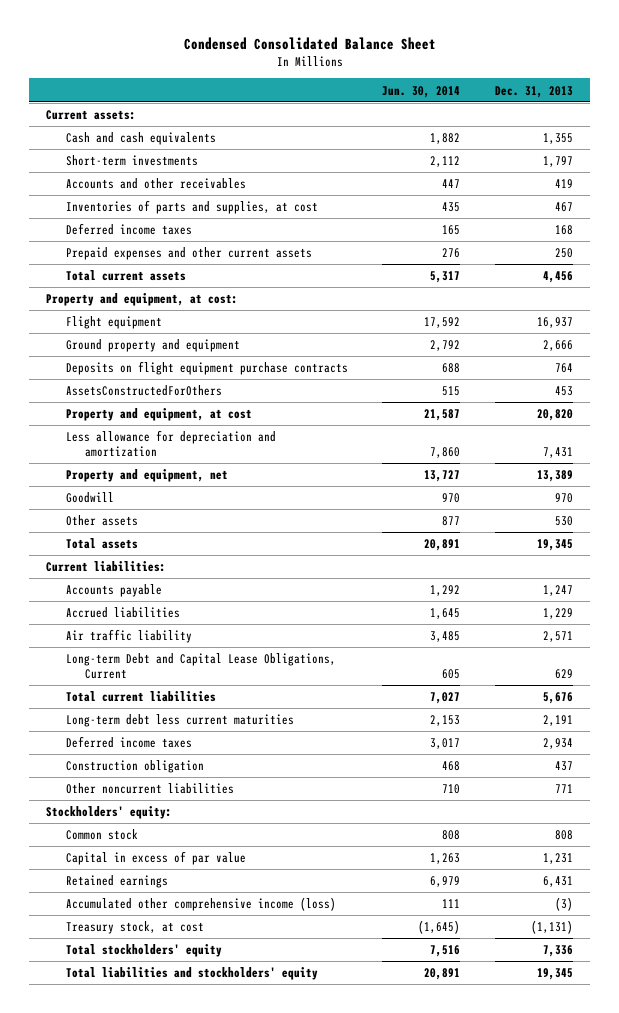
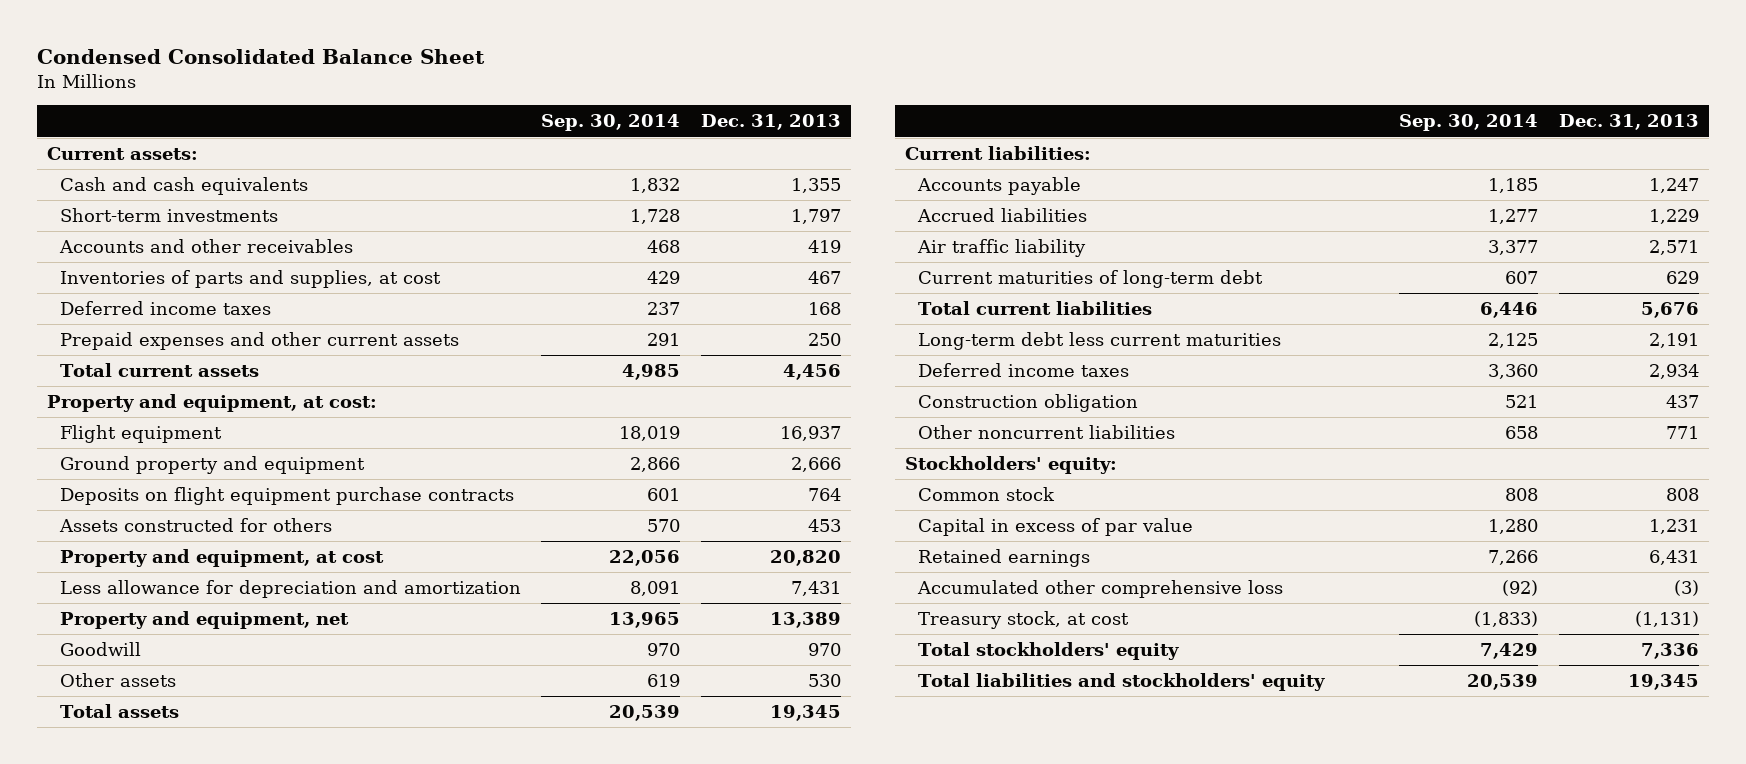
[382,85,461,98] Jun. 30, 2014 -> none
none -> [541,114,681,132] Sep. 30, 2014
[65,385,222,397] AssetsConstructedForOthers -> [58,518,332,533] Assets constructed for others
[65,653,336,680] Long-term Debt and Capital Lease Obligations, Current -> [917,270,1263,289] Current maturities of long-term debt
[65,897,336,912] Accumulated other comprehensive income (loss) -> [916,580,1283,599] Accumulated other comprehensive loss

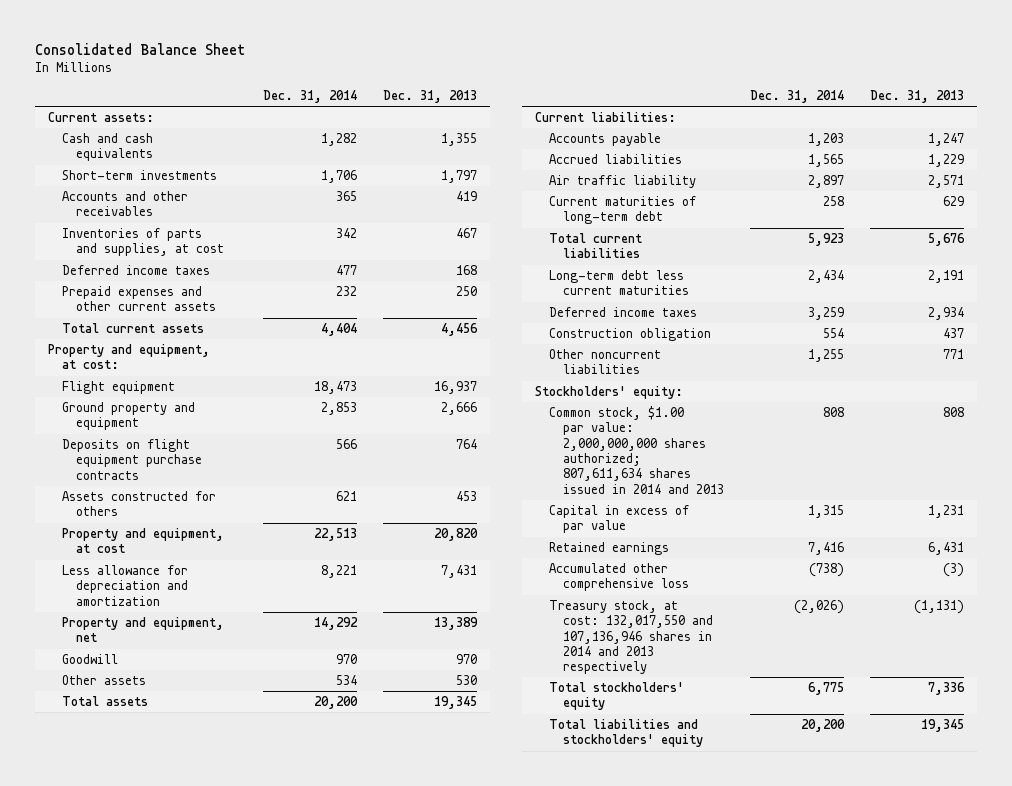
[36,49,485,65] Condensed Consolidated Balance Sheet -> [34,42,246,55] Consolidated Balance Sheet
[541,114,681,132] Sep. 30, 2014 -> none
none -> [262,90,357,104] Dec. 31, 2014
[917,487,1055,502] Common stock -> [549,406,725,494] Common stock, $1.00 par value: 2,000,000,000 shares authorized; 807,611,634 shares issued in 2014 and 2013
[917,611,1129,630] Treasury stock, at cost -> [549,600,714,675] Treasury stock, at cost: 132,017,550 and 107,136,946 shares in 2014 and 2013 respectively

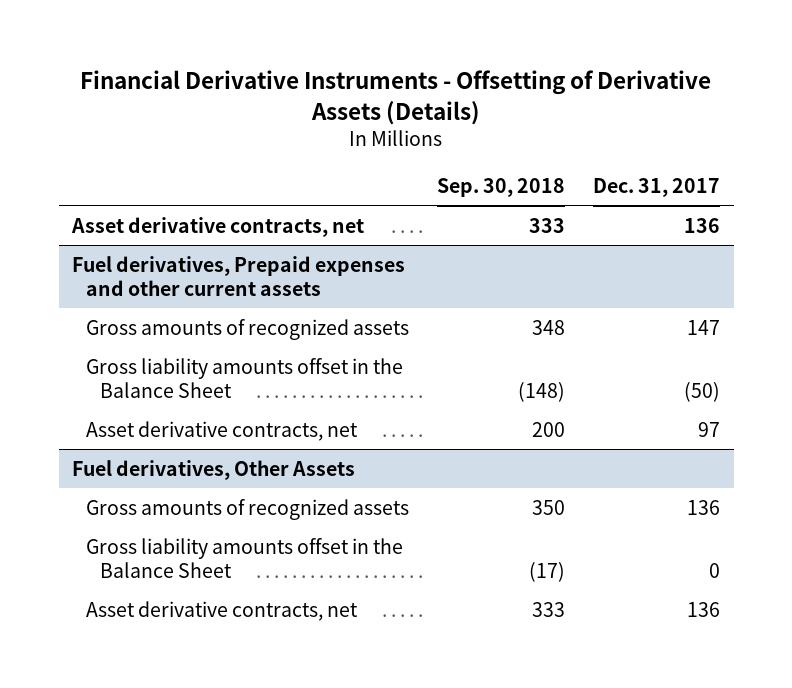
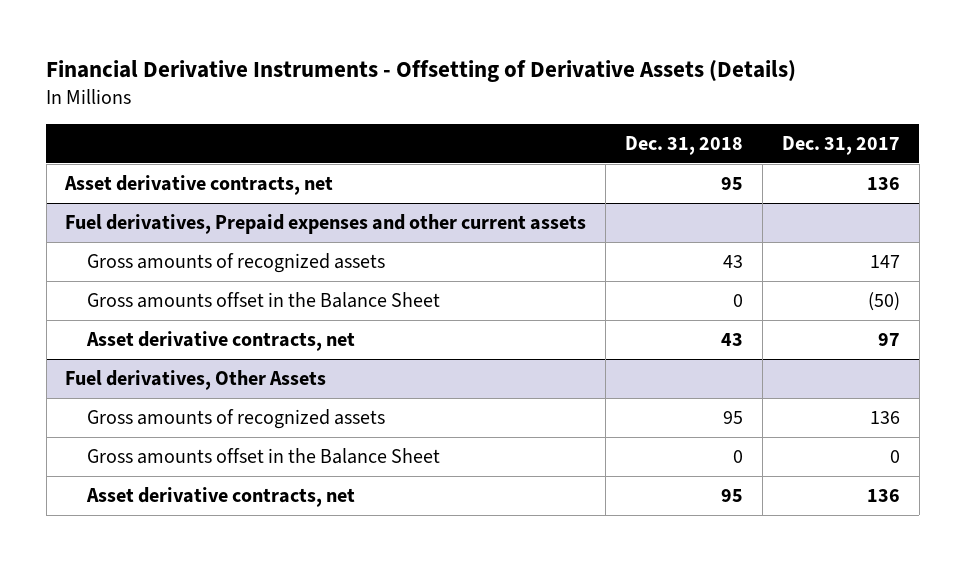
[437,177,566,197] Sep. 30, 2018 -> none
none -> [625,135,744,155] Dec. 31, 2018
[86,357,404,398] Gross liability amounts offset in the Balance Sheet -> [87,292,441,309] Gross amounts offset in the Balance Sheet
[86,537,404,578] Gross liability amounts offset in the Balance Sheet -> [87,448,441,465] Gross amounts offset in the Balance Sheet

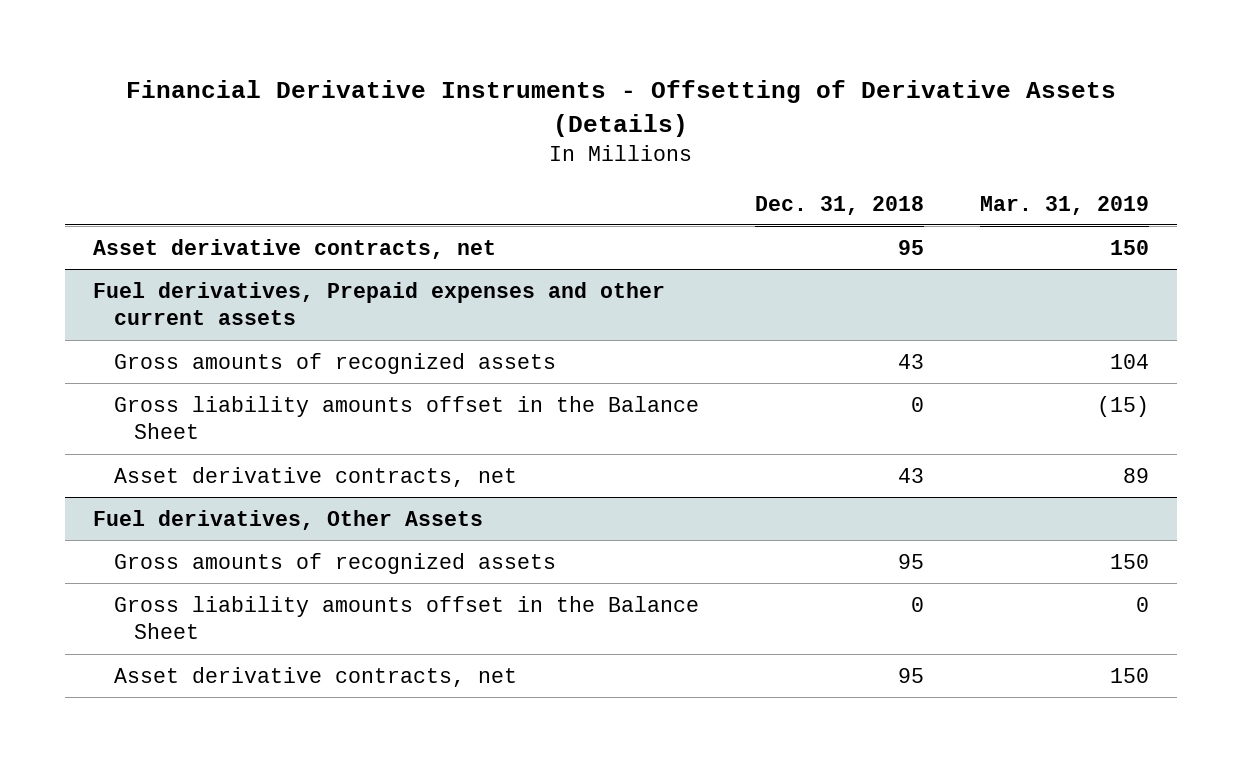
[781,135,900,155] Dec. 31, 2017 -> none
none -> [980,195,1150,215] Mar. 31, 2019
[87,292,441,309] Gross amounts offset in the Balance Sheet -> [113,395,699,440] Gross liability amounts offset in the Balance Sheet
[87,448,441,465] Gross amounts offset in the Balance Sheet -> [113,595,699,640] Gross liability amounts offset in the Balance Sheet

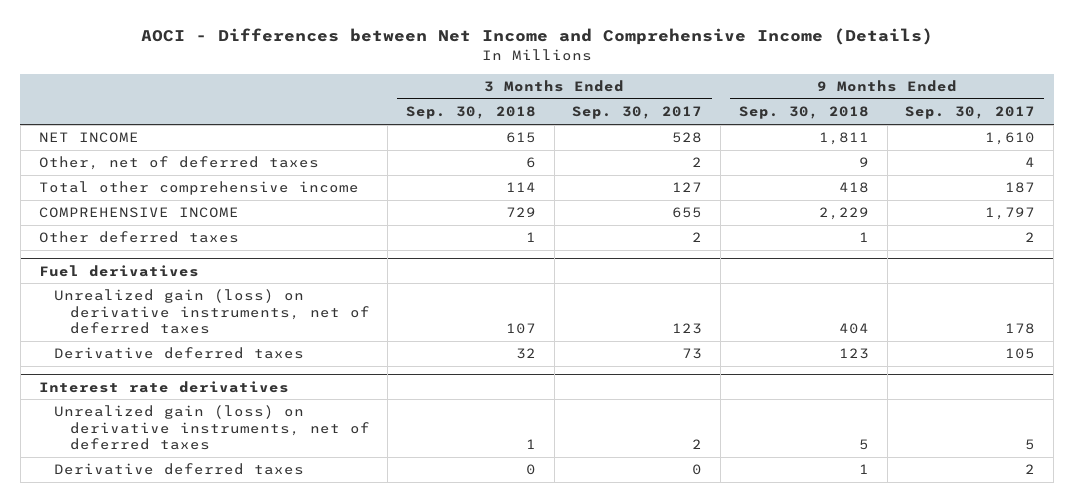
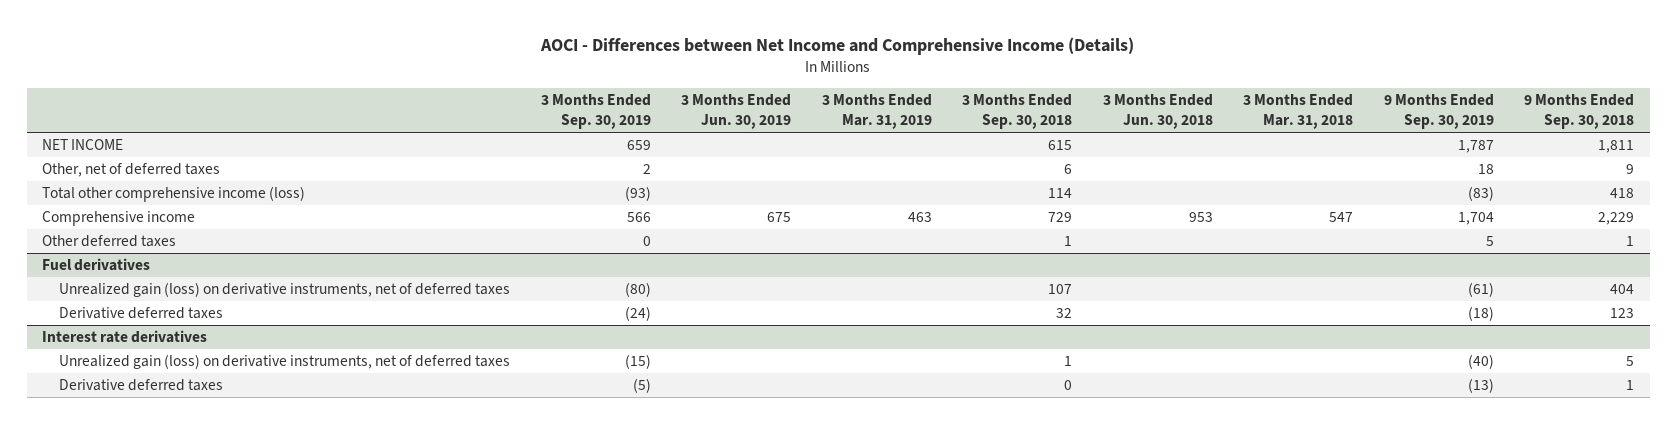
[572,106,703,120] Sep. 30, 2017 -> none
[905,106,1036,120] Sep. 30, 2017 -> none
none -> [540,94,651,130] 3 Months Ended Sep. 30, 2019
none -> [681,94,792,130] 3 Months Ended Jun. 30, 2019
none -> [821,94,932,130] 3 Months Ended Mar. 31, 2019
none -> [1102,94,1213,130] 3 Months Ended Jun. 30, 2018
none -> [1243,94,1354,130] 3 Months Ended Mar. 31, 2018
none -> [1383,94,1494,130] 9 Months Ended Sep. 30, 2019
[38,181,359,196] Total other comprehensive income -> [42,186,306,203] Total other comprehensive income (loss)
[38,207,239,219] COMPREHENSIVE INCOME -> [42,211,196,227] Comprehensive income

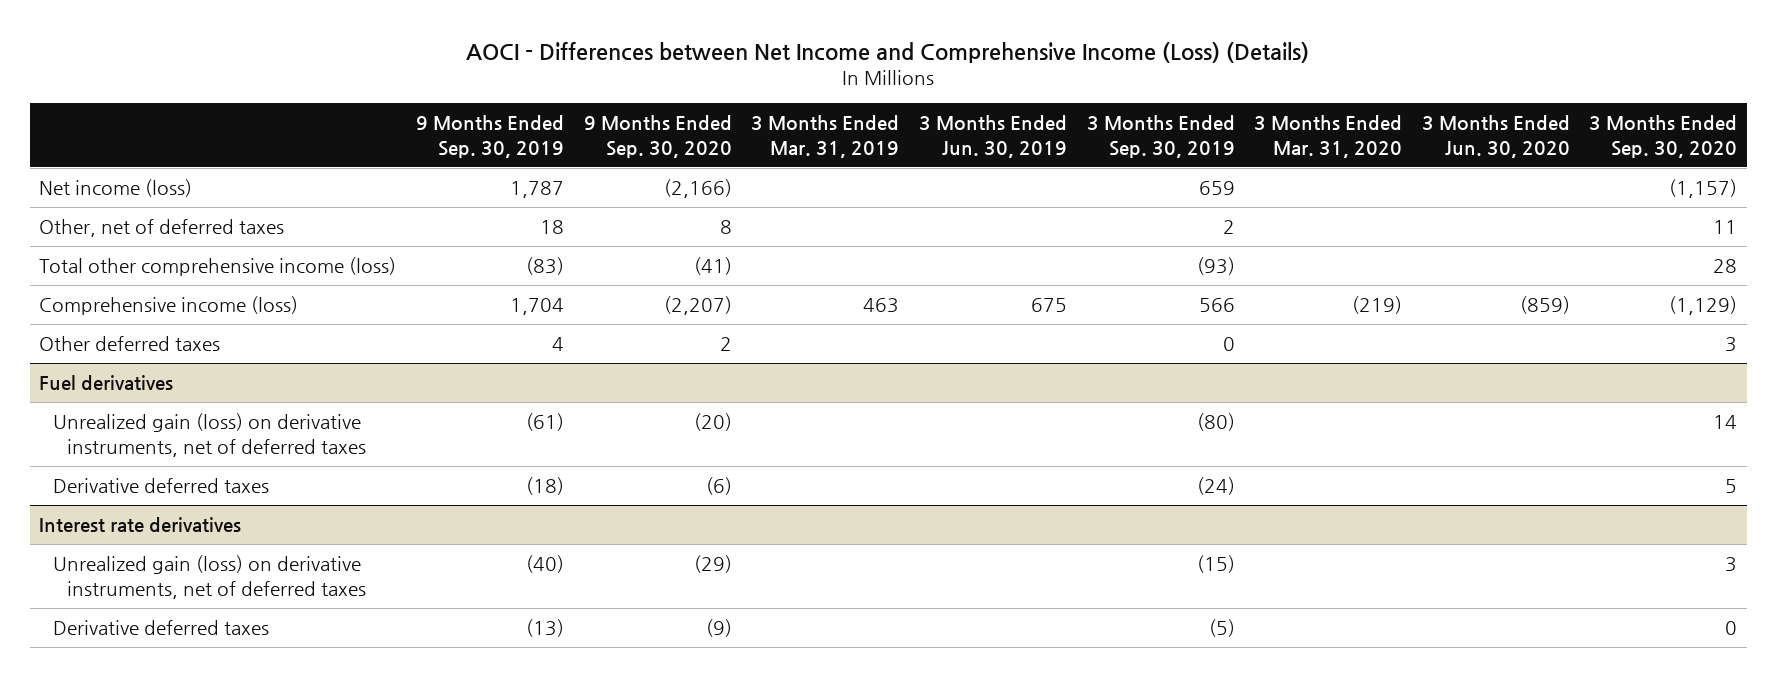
[540,37,1135,56] AOCI - Differences between Net Income and Comprehensive Income (Details) -> [466,41,1310,63] AOCI - Differences between Net Income and Comprehensive Income (Loss) (Details)
[962,94,1073,130] 3 Months Ended Sep. 30, 2018 -> none
[1102,94,1213,130] 3 Months Ended Jun. 30, 2018 -> none
[1243,94,1354,130] 3 Months Ended Mar. 31, 2018 -> none
[1524,94,1635,130] 9 Months Ended Sep. 30, 2018 -> none
none -> [583,115,732,158] 9 Months Ended Sep. 30, 2020
none -> [1254,115,1403,158] 3 Months Ended Mar. 31, 2020
none -> [1421,115,1570,158] 3 Months Ended Jun. 30, 2020
none -> [1589,115,1738,158] 3 Months Ended Sep. 30, 2020
[42,139,124,151] NET INCOME -> [39,179,193,198] Net income (loss)
[42,211,196,227] Comprehensive income -> [39,296,299,316] Comprehensive income (loss)
[1485,236,1494,247] 5 -> [552,337,565,352] 4

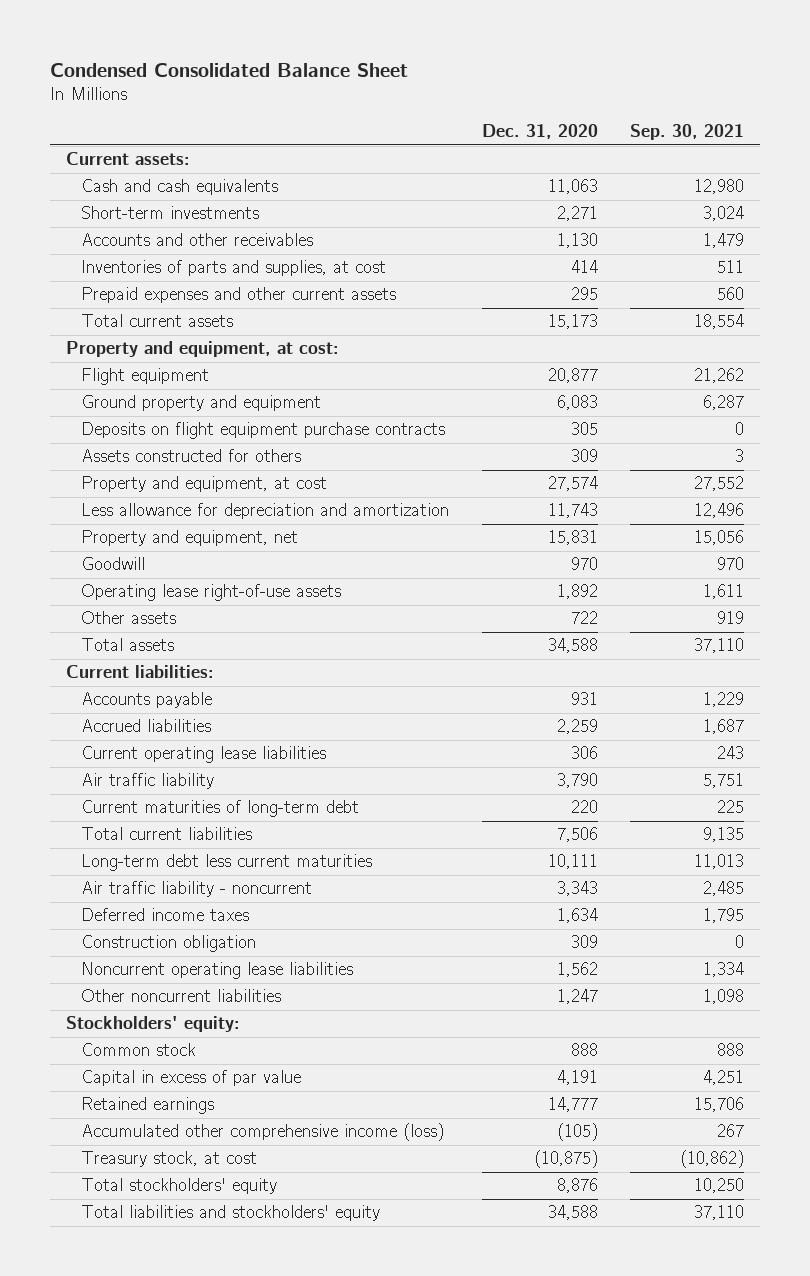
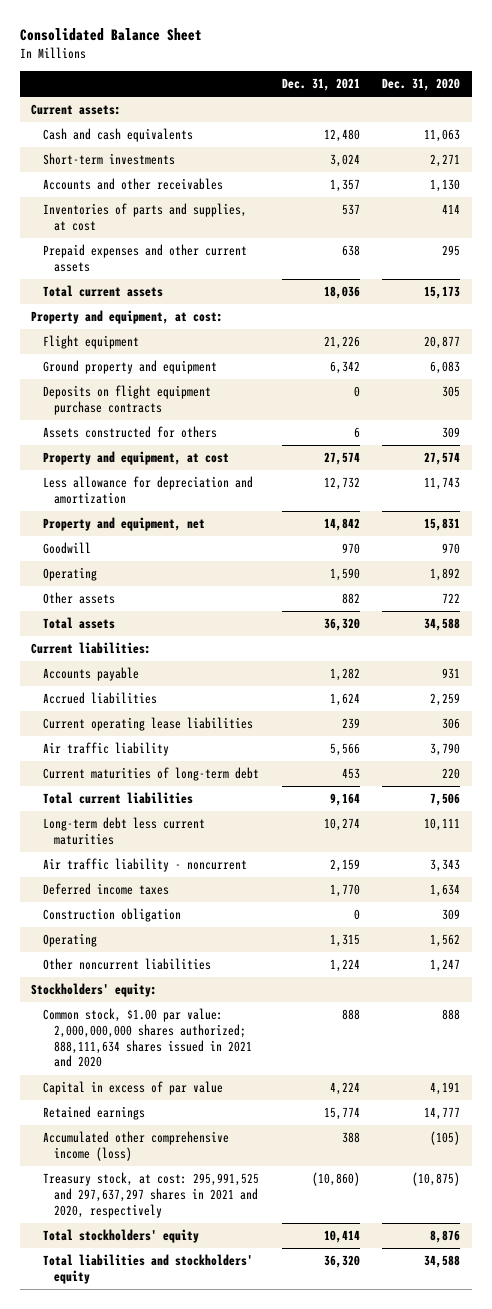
[49,62,408,77] Condensed Consolidated Balance Sheet -> [20,28,203,42] Consolidated Balance Sheet
[629,124,744,141] Sep. 30, 2021 -> none
none -> [281,78,360,92] Dec. 31, 2021
[81,584,342,602] Operating lease right-of-use assets -> [42,567,97,582] Operating
[81,962,354,980] Noncurrent operating lease liabilities -> [42,933,97,948] Operating
[81,1043,197,1057] Common stock -> [42,1008,252,1068] Common stock, $1.00 par value: 2,000,000,000 shares authorized; 888,111,634 shares issued in 2021 and 2020
[81,1151,258,1168] Treasury stock, at cost -> [42,1172,259,1218] Treasury stock, at cost: 295,991,525 and 297,637,297 shares in 2021 and 2020, respectively

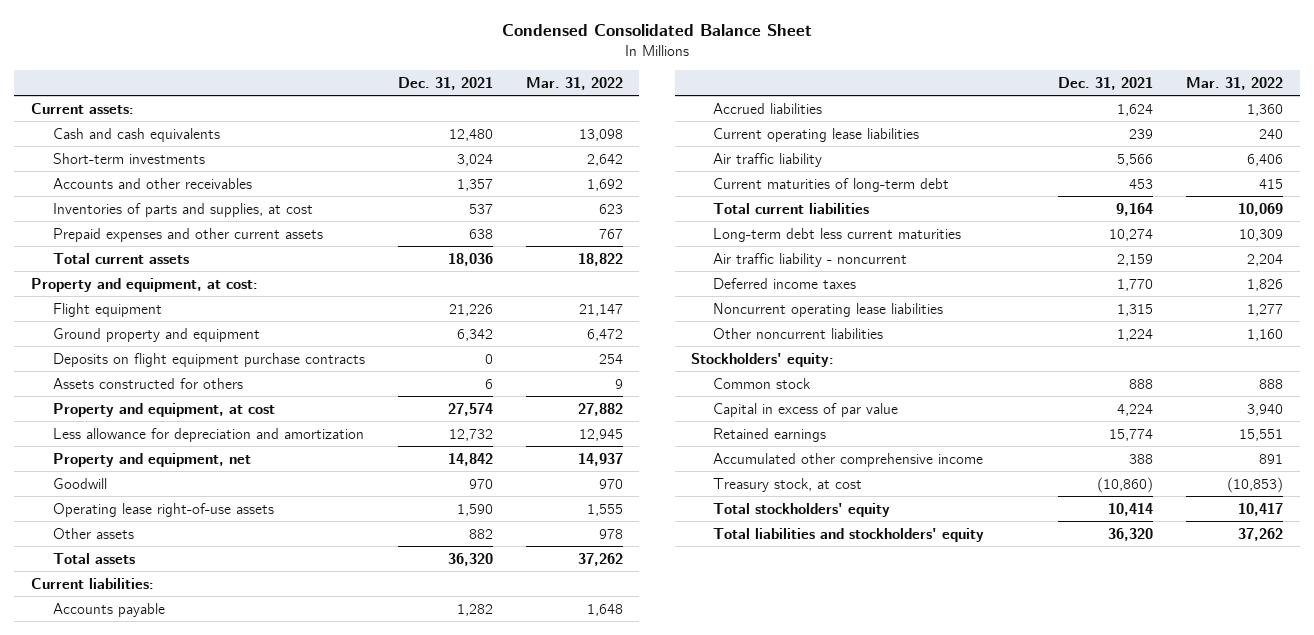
[20,28,203,42] Consolidated Balance Sheet -> [502,24,813,37] Condensed Consolidated Balance Sheet
[382,78,461,92] Dec. 31, 2020 -> none
none -> [525,76,623,90] Mar. 31, 2022
[42,567,97,582] Operating -> [52,502,274,517] Operating lease right-of-use assets
[42,908,181,923] Construction obligation -> none
[42,933,97,948] Operating -> [713,302,944,317] Noncurrent operating lease liabilities
[42,1008,252,1068] Common stock, $1.00 par value: 2,000,000,000 shares authorized; 888,111,634 shares issued in 2021 and 2020 -> [713,377,812,389] Common stock
[42,1131,229,1161] Accumulated other comprehensive income (loss) -> [713,452,984,467] Accumulated other comprehensive income
[42,1172,259,1218] Treasury stock, at cost: 295,991,525 and 297,637,297 shares in 2021 and 2020, respectively -> [713,477,863,492] Treasury stock, at cost

